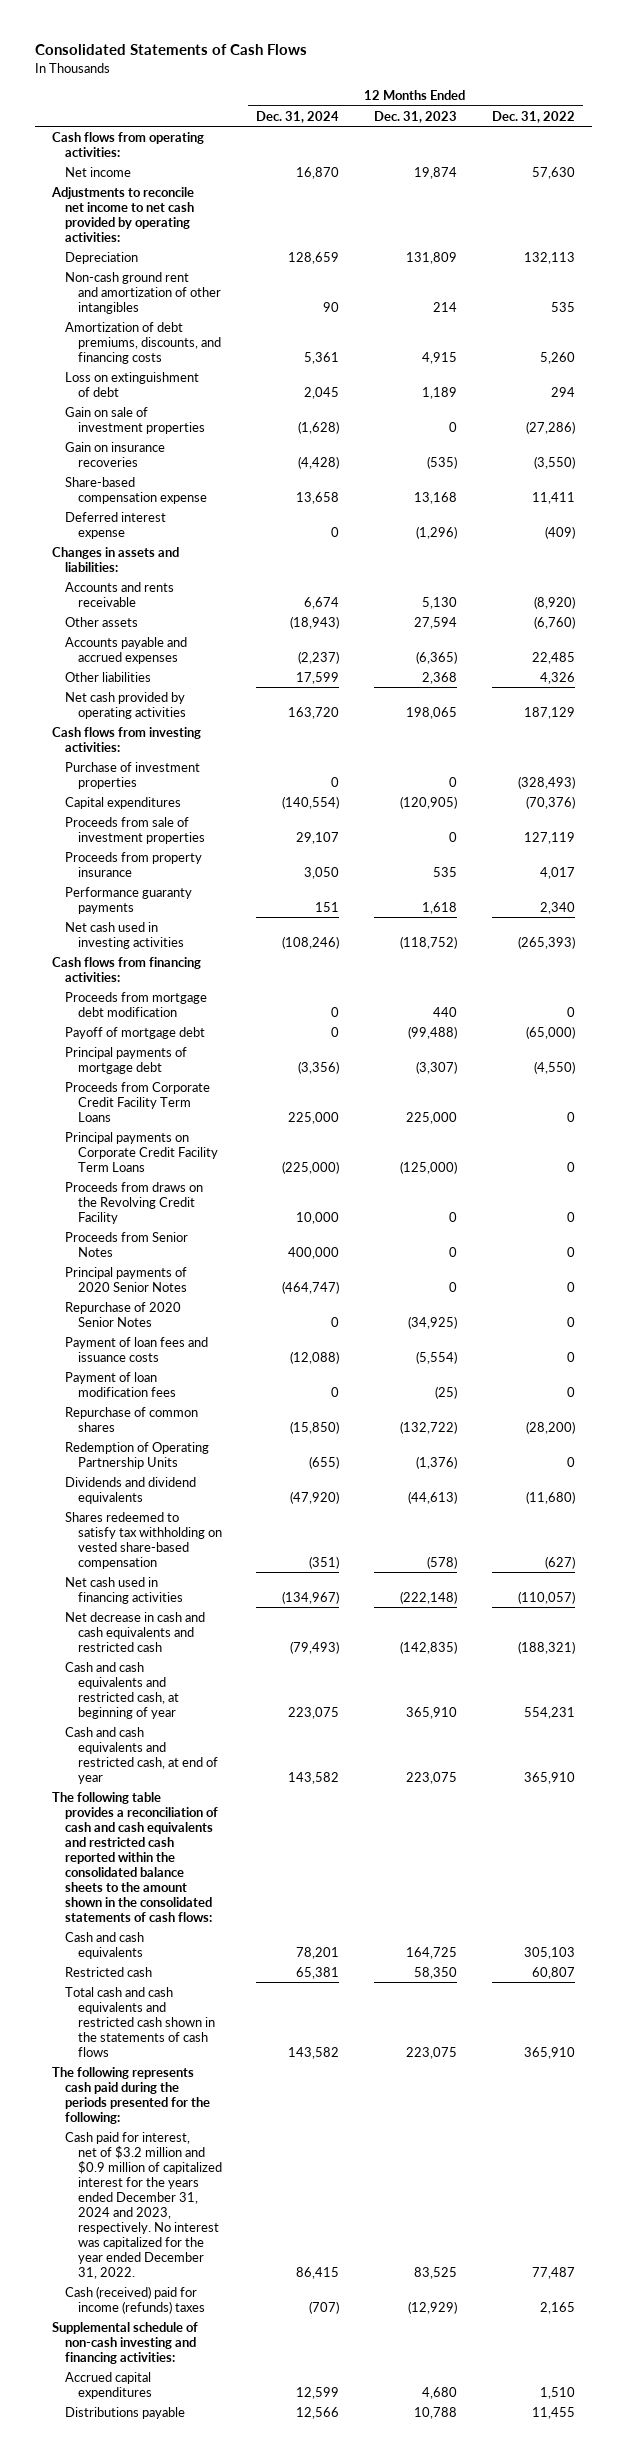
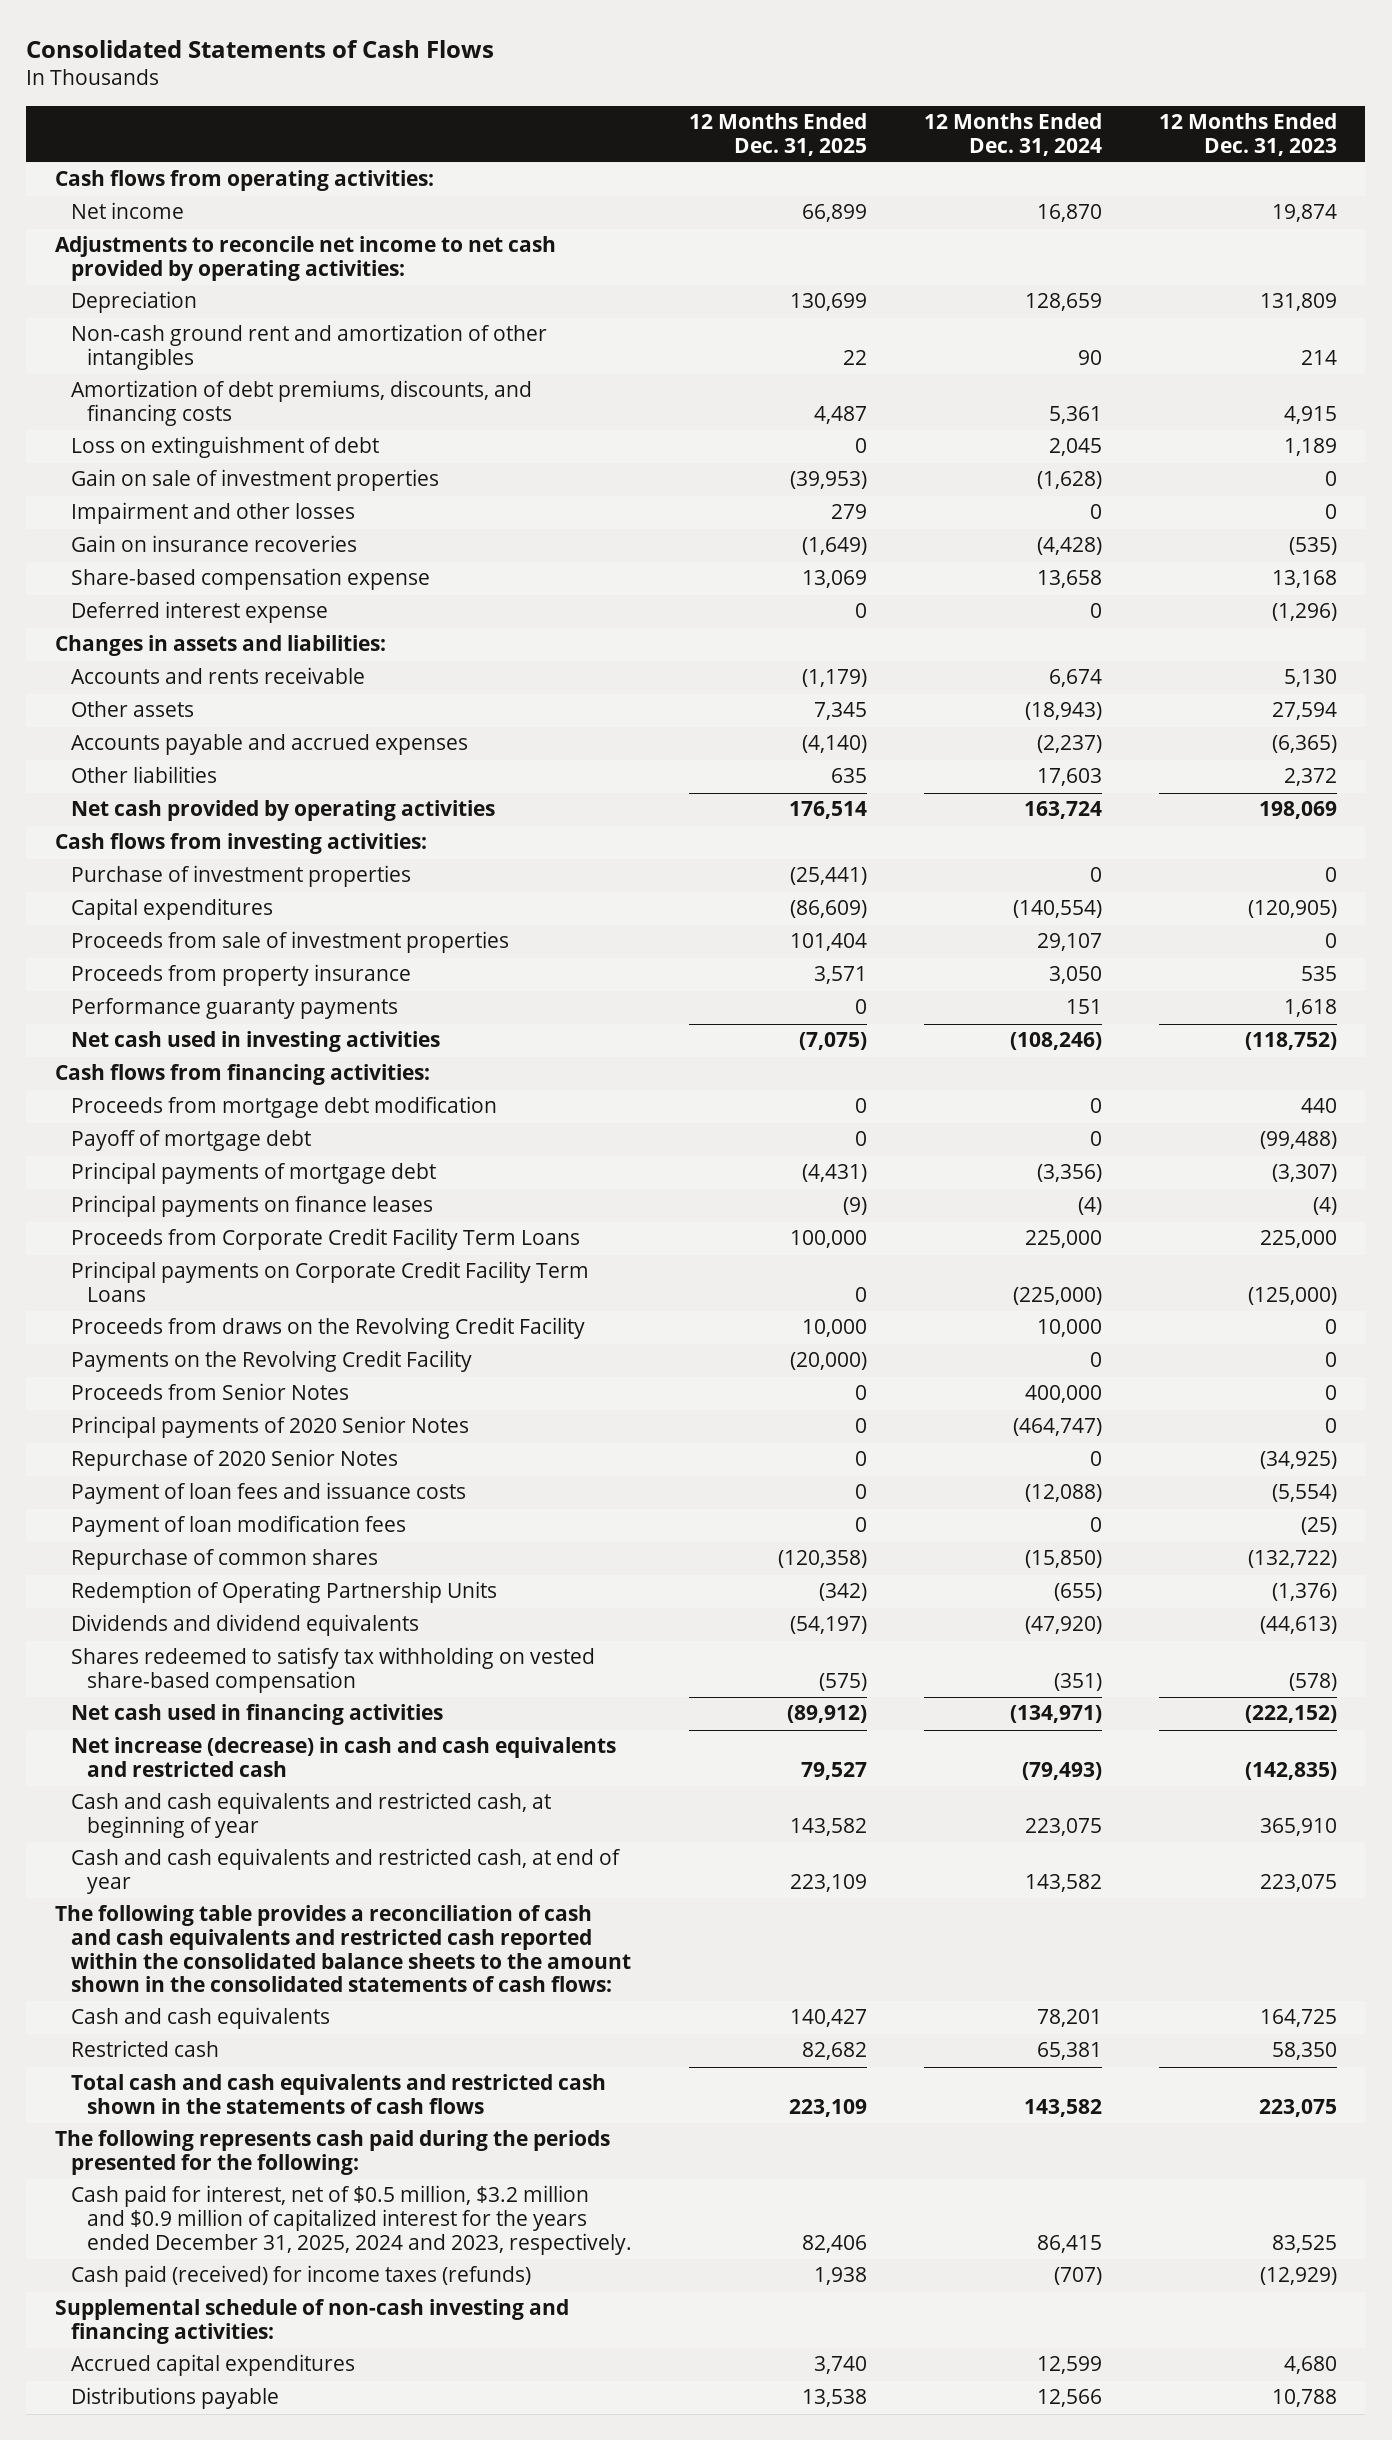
[491,110,575,123] Dec. 31, 2022 -> none
none -> [688,113,867,156] 12 Months Ended Dec. 31, 2025
none -> [70,502,355,525] Impairment and other losses
[296,671,340,684] 17,599 -> [1036,768,1102,787] 17,603
[421,671,457,684] 2,368 -> [1283,768,1337,787] 2,372
[288,706,340,719] 163,720 -> [1023,801,1102,820] 163,724
[405,706,457,719] 198,065 -> [1258,801,1337,820] 198,069
none -> [70,1195,433,1218] Principal payments on finance leases
none -> [70,1350,472,1373] Payments on the Revolving Credit Facility
[282,1590,340,1604] (134,967) -> [1009,1705,1102,1724] (134,971)
[399,1590,457,1604] (222,148) -> [1244,1705,1337,1724] (222,152)
[64,1611,205,1652] Net decrease in cash and cash equivalents and restricted cash -> [70,1737,616,1778] Net increase (decrease) in cash and cash equivalents and restricted cash
[64,2131,222,2279] Cash paid for interest, net of $3.2 million and $0.9 million of capitalized interest for the years ended December 31, 2024 and 2023, respectively. No interest was capitalized for the year ended December 31, 2022. -> [70,2185,632,2255] Cash paid for interest, net of $0.5 million, $3.2 million and $0.9 million of capitalized interest for the years ended December 31, 2025, 2024 and 2023, respectively.
[64,2285,205,2314] Cash (received) paid for income (refunds) taxes -> [70,2265,531,2288] Cash paid (received) for income taxes (refunds)

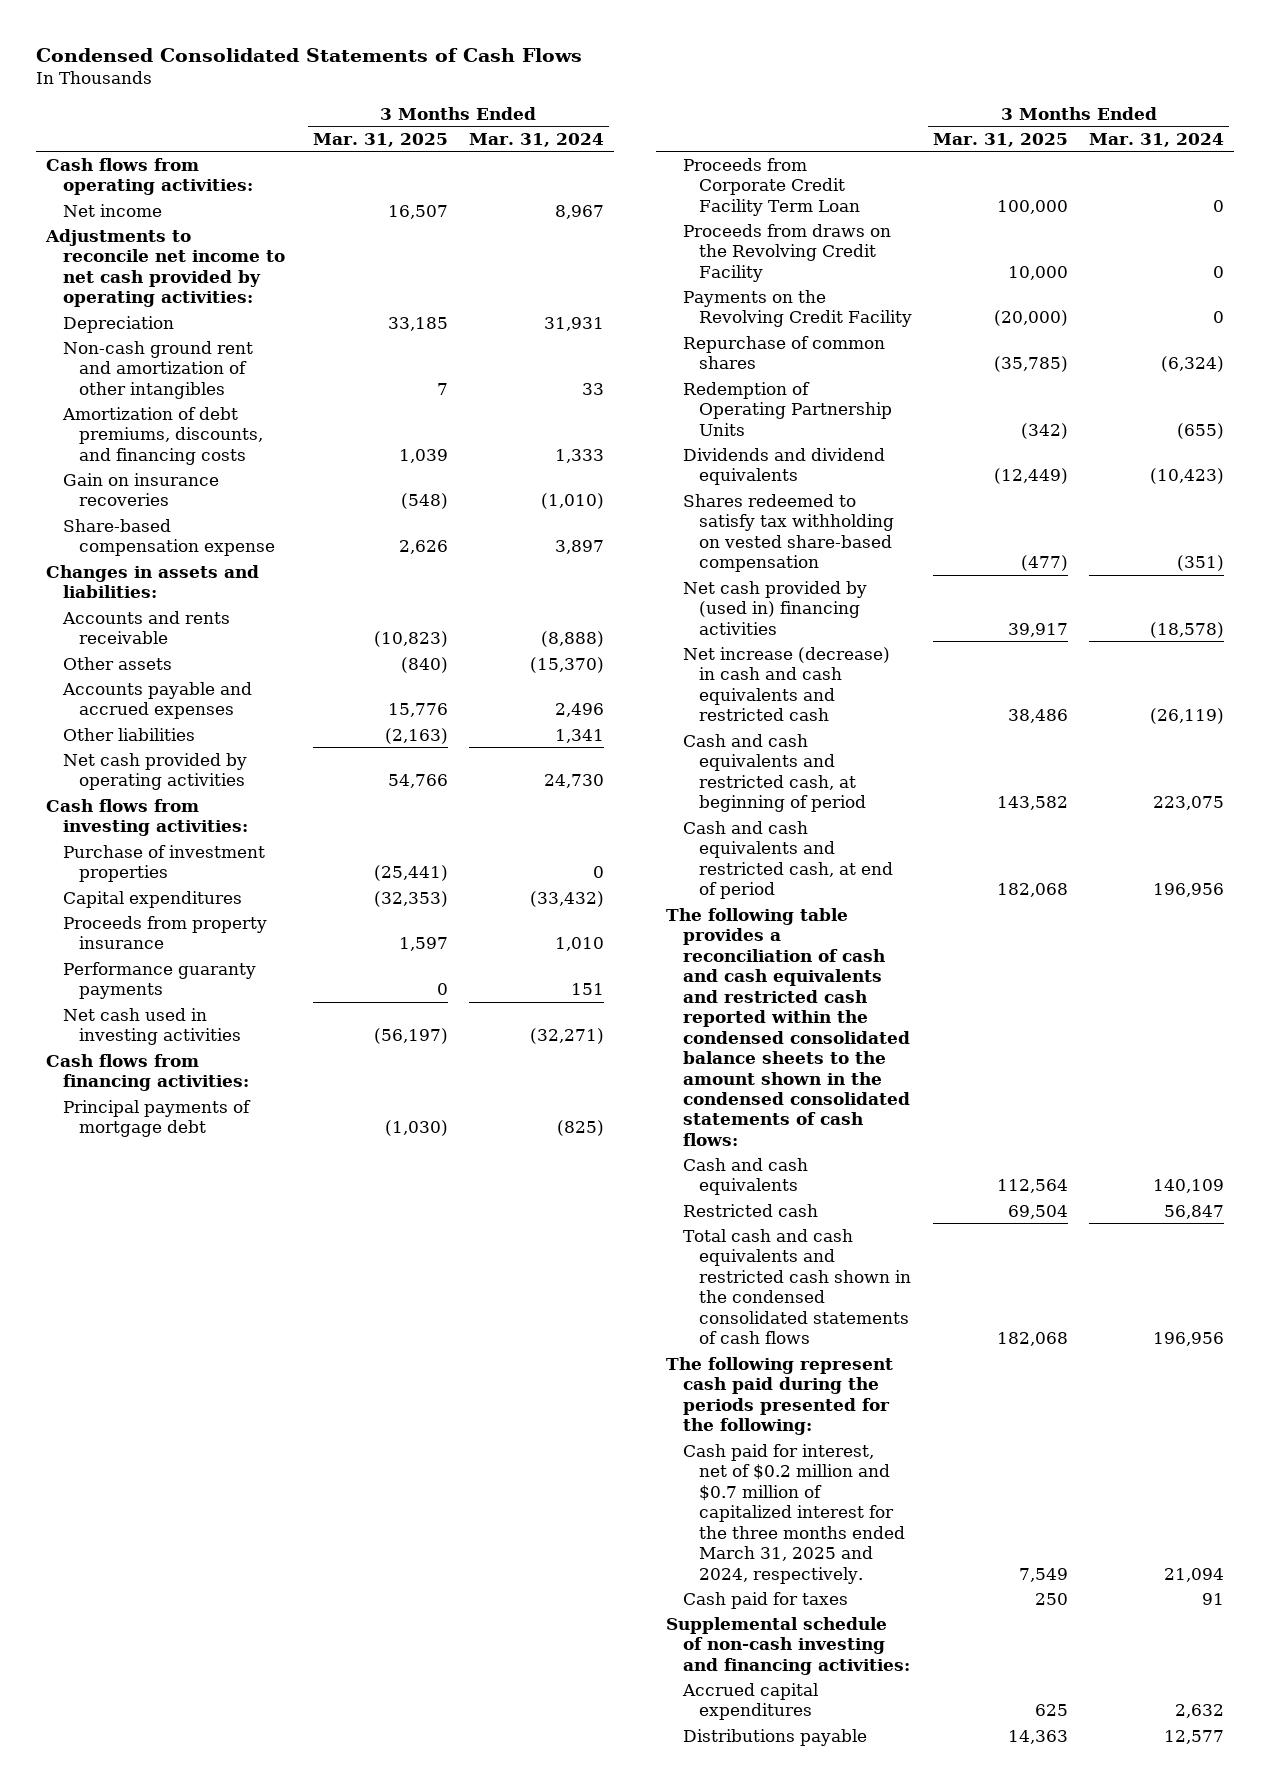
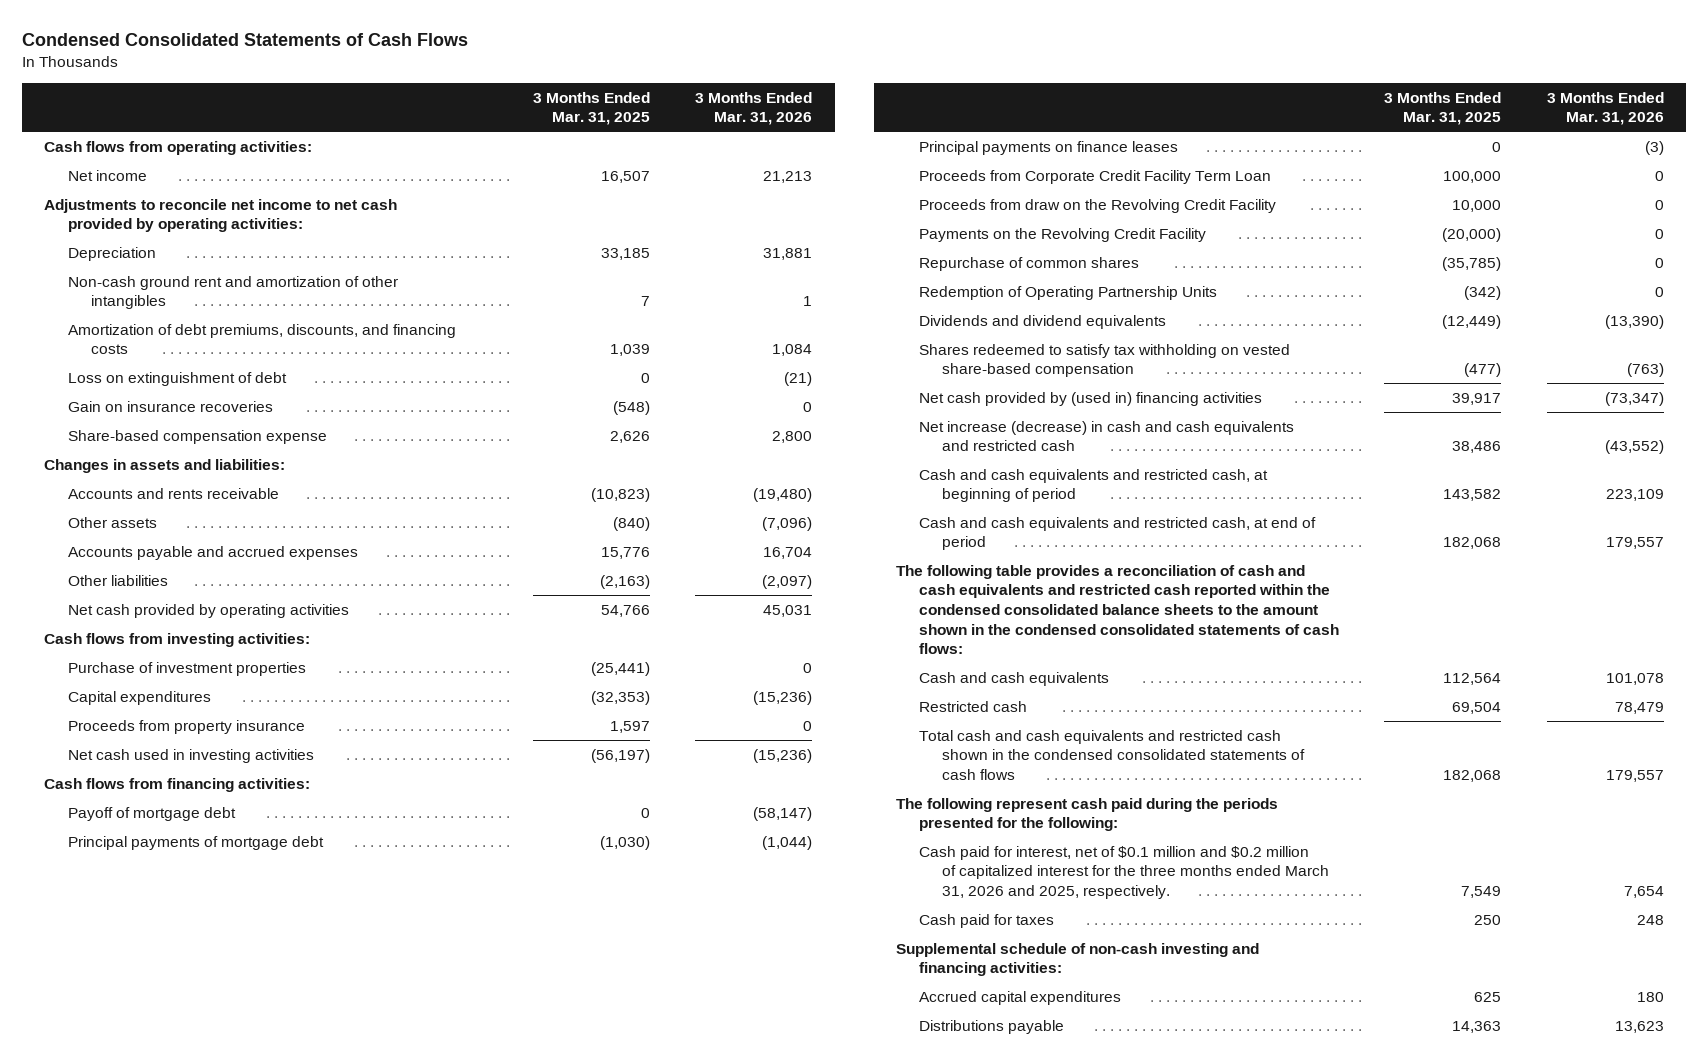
[468,132,604,147] Mar. 31, 2024 -> none
none -> [694,91,812,126] 3 Months Ended Mar. 31, 2026
none -> [67,371,287,386] Loss on extinguishment of debt
[62,961,256,1000] Performance guaranty payments -> none
none -> [67,806,236,821] Payoff of mortgage debt
none -> [919,140,1179,155] Principal payments on finance leases
[682,223,891,282] Proceeds from draws on the Revolving Credit Facility -> [919,198,1277,213] Proceeds from draw on the Revolving Credit Facility
[682,1443,906,1584] Cash paid for interest, net of $0.2 million and $0.7 million of capitalized interest for the three months ended March 31, 2025 and 2024, respectively. -> [919,845,1330,899] Cash paid for interest, net of $0.1 million and $0.2 million of capitalized interest for the three months ended March 31, 2026 and 2025, respectively.

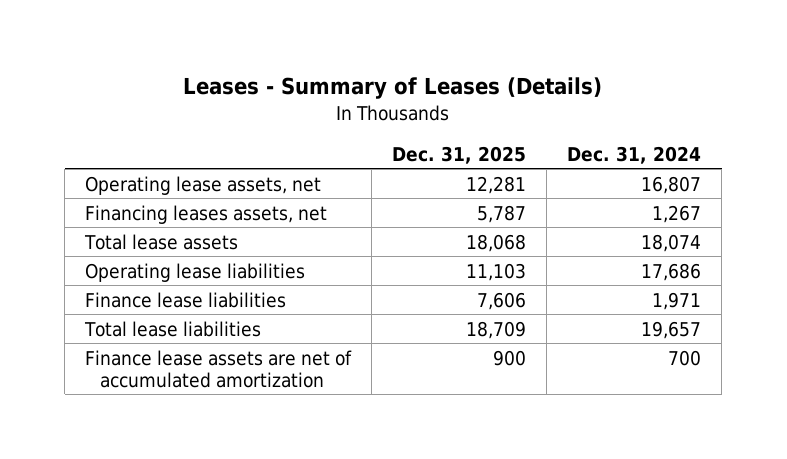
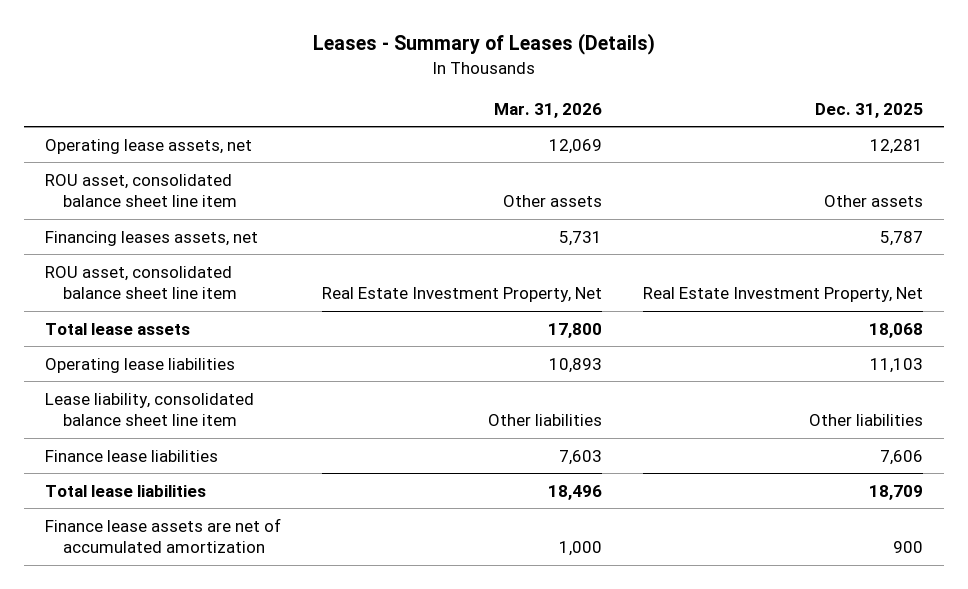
[567,145,702,164] Dec. 31, 2024 -> none
none -> [493,102,602,118] Mar. 31, 2026
none -> [44,173,237,208] ROU asset, consolidated balance sheet line item
none -> [44,265,237,300] ROU asset, consolidated balance sheet line item
none -> [44,392,254,427] Lease liability, consolidated balance sheet line item

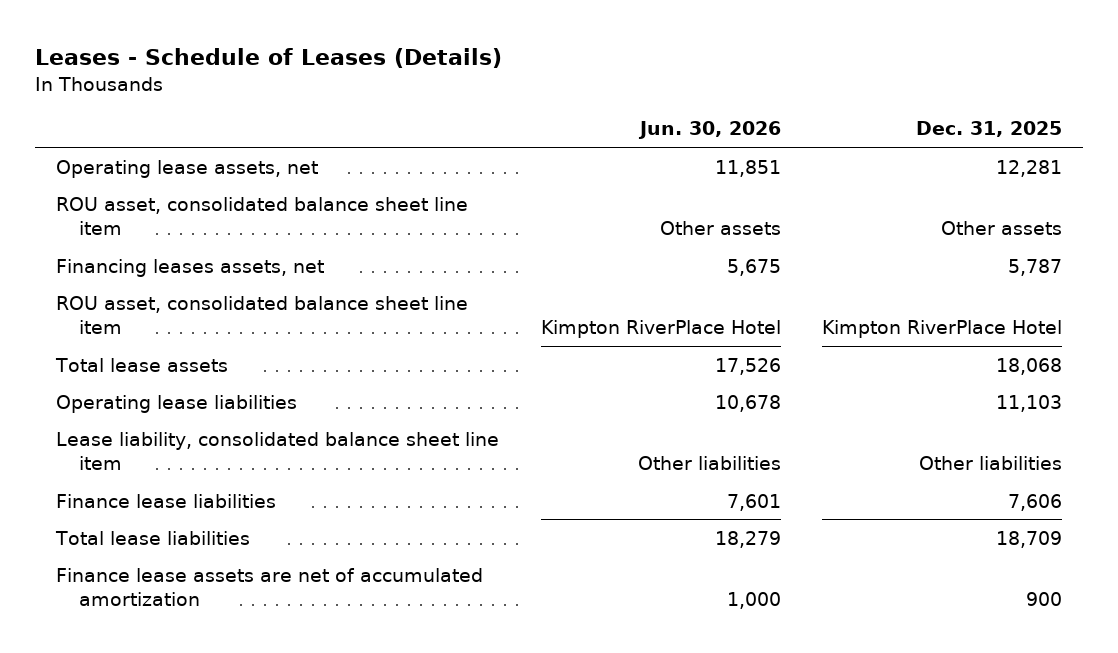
[312,33,655,56] Leases - Summary of Leases (Details) -> [35,47,503,68] Leases - Schedule of Leases (Details)
[493,102,602,118] Mar. 31, 2026 -> none
none -> [637,121,781,140] Jun. 30, 2026
[643,287,924,303] Real Estate Investment Property, Net -> [822,320,1063,339] Kimpton RiverPlace Hotel

